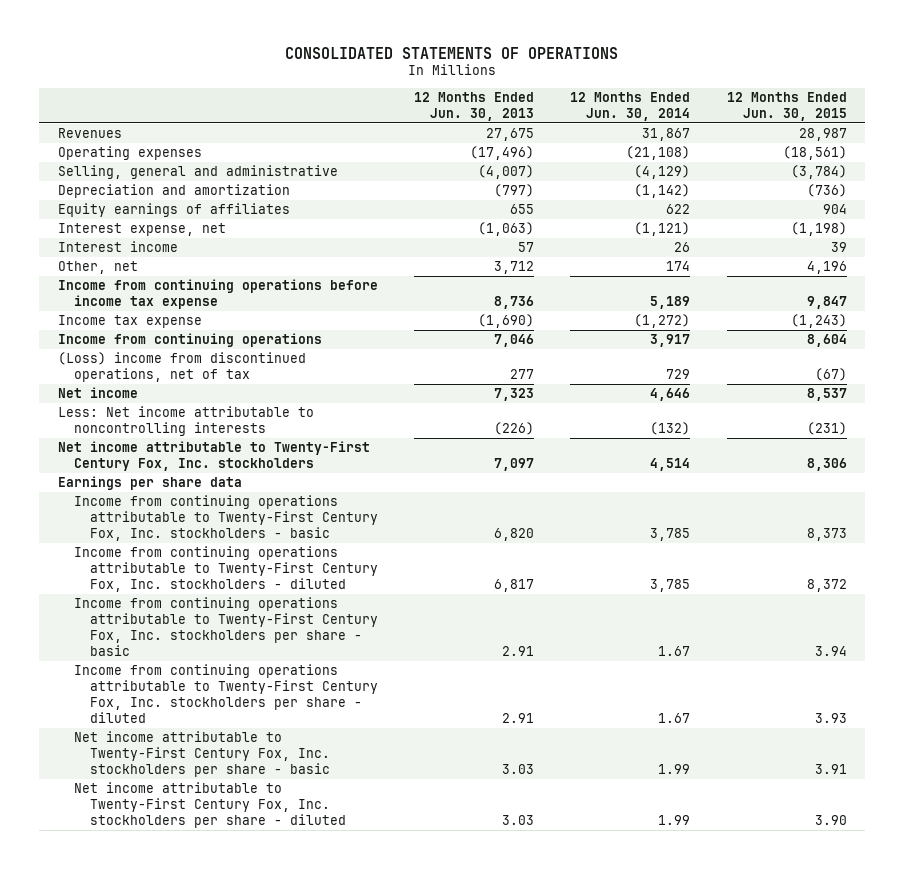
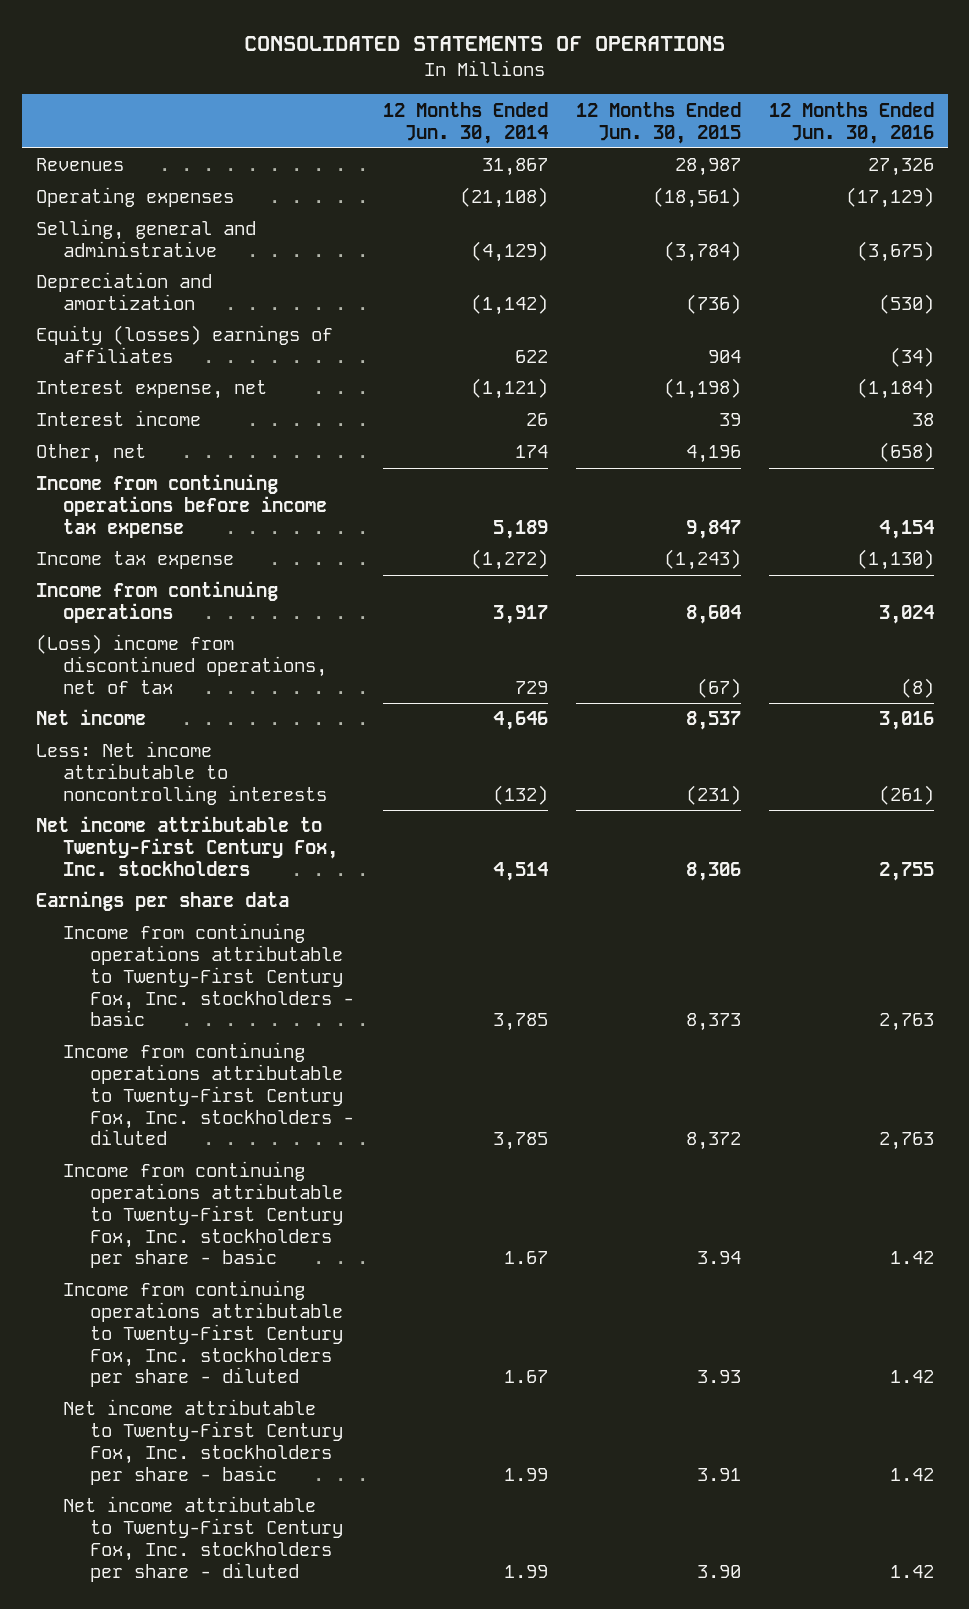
[414,91,535,121] 12 Months Ended Jun. 30, 2013 -> none
none -> [768,101,934,144] 12 Months Ended Jun. 30, 2016
[57,203,290,218] Equity earnings of affiliates -> [35,325,333,364] Equity (losses) earnings of affiliates

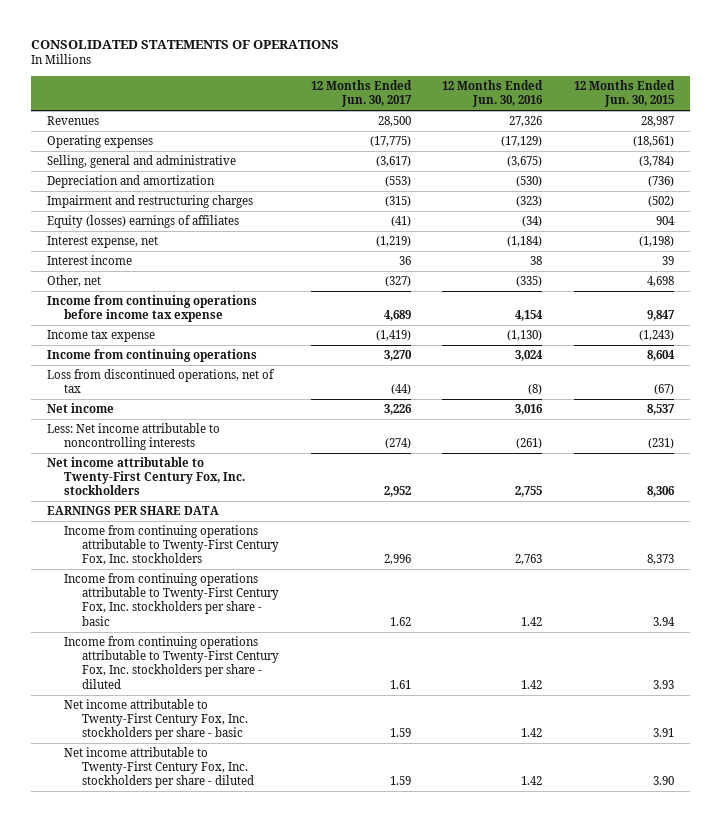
[382,101,548,144] 12 Months Ended Jun. 30, 2014 -> none
none -> [310,79,412,108] 12 Months Ended Jun. 30, 2017
none -> [47,195,254,209] Impairment and restructuring charges
[685,445,741,464] 4,196 -> [647,276,675,288] 4,698
[878,442,934,463] (658) -> [516,276,543,288] (335)
[35,634,327,694] (Loss) income from discontinued operations, net of tax -> [47,369,276,394] Loss from discontinued operations, net of tax
[62,1042,355,1146] Income from continuing operations attributable to Twenty-First Century Fox, Inc. stockholders - diluted -> none
[35,891,289,912] Earnings per share data -> [47,506,220,516] EARNINGS PER SHARE DATA
[62,923,355,1027] Income from continuing operations attributable to Twenty-First Century Fox, Inc. stockholders - basic -> [64,525,279,566] Income from continuing operations attributable to Twenty-First Century Fox, Inc. stockholders

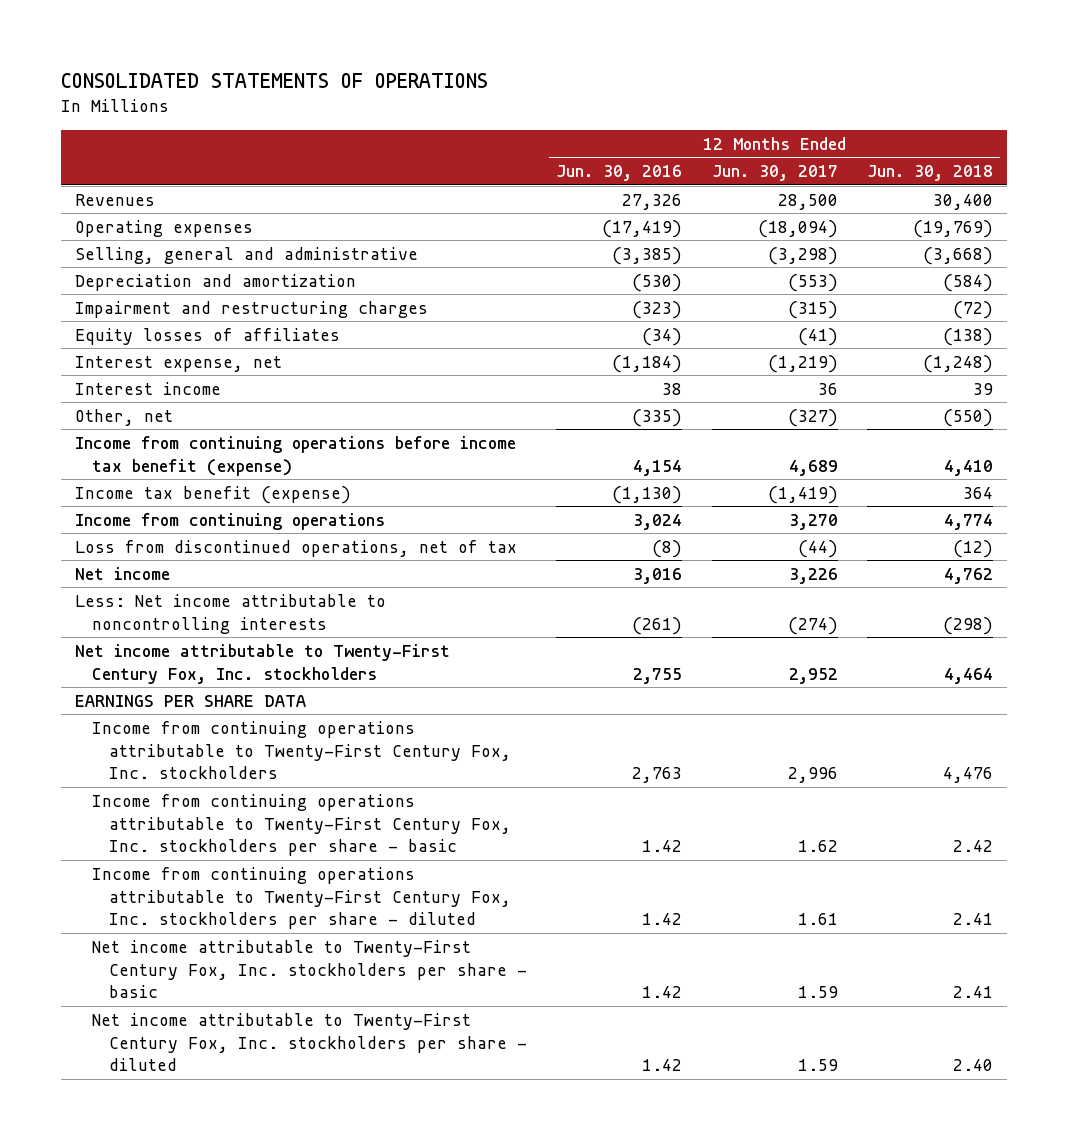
[574,79,676,108] 12 Months Ended Jun. 30, 2015 -> none
none -> [866,164,993,181] Jun. 30, 2018
[369,136,411,148] (17,775) -> [757,219,838,238] (18,094)
[501,136,543,148] (17,129) -> [602,219,683,238] (17,419)
[375,156,411,168] (3,617) -> [767,246,838,265] (3,298)
[507,156,543,168] (3,675) -> [612,246,683,265] (3,385)
[47,215,240,229] Equity (losses) earnings of affiliates -> [75,327,341,345] Equity losses of affiliates
[47,295,258,323] Income from continuing operations before income tax expense -> [75,435,517,476] Income from continuing operations before income tax benefit (expense)
[47,330,156,343] Income tax expense -> [75,485,352,504] Income tax benefit (expense)

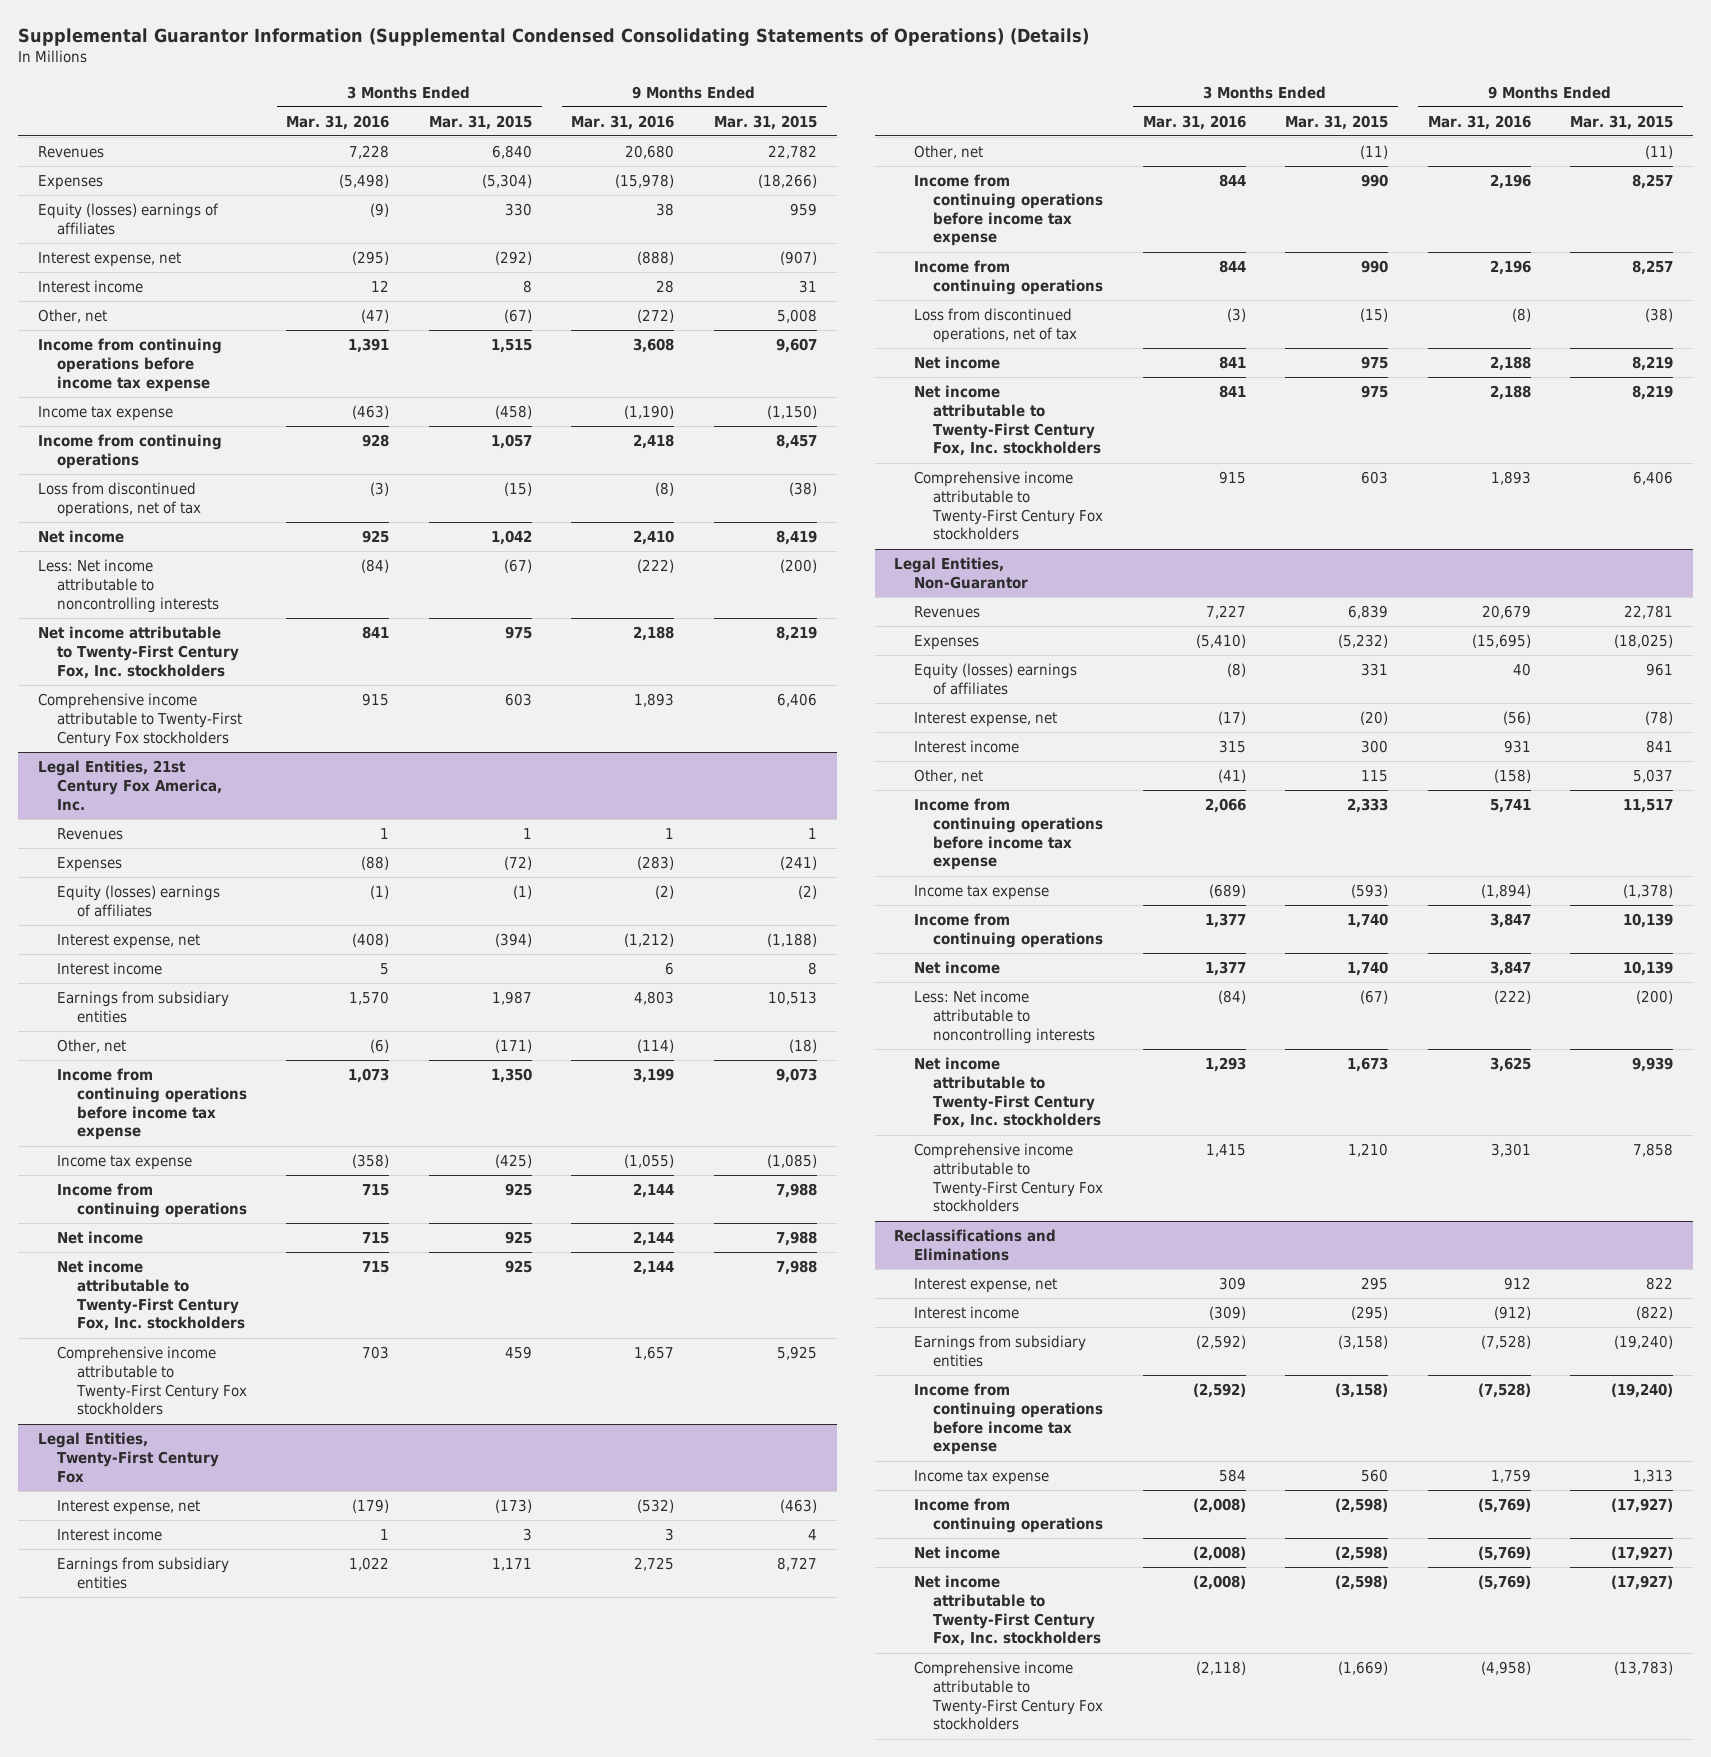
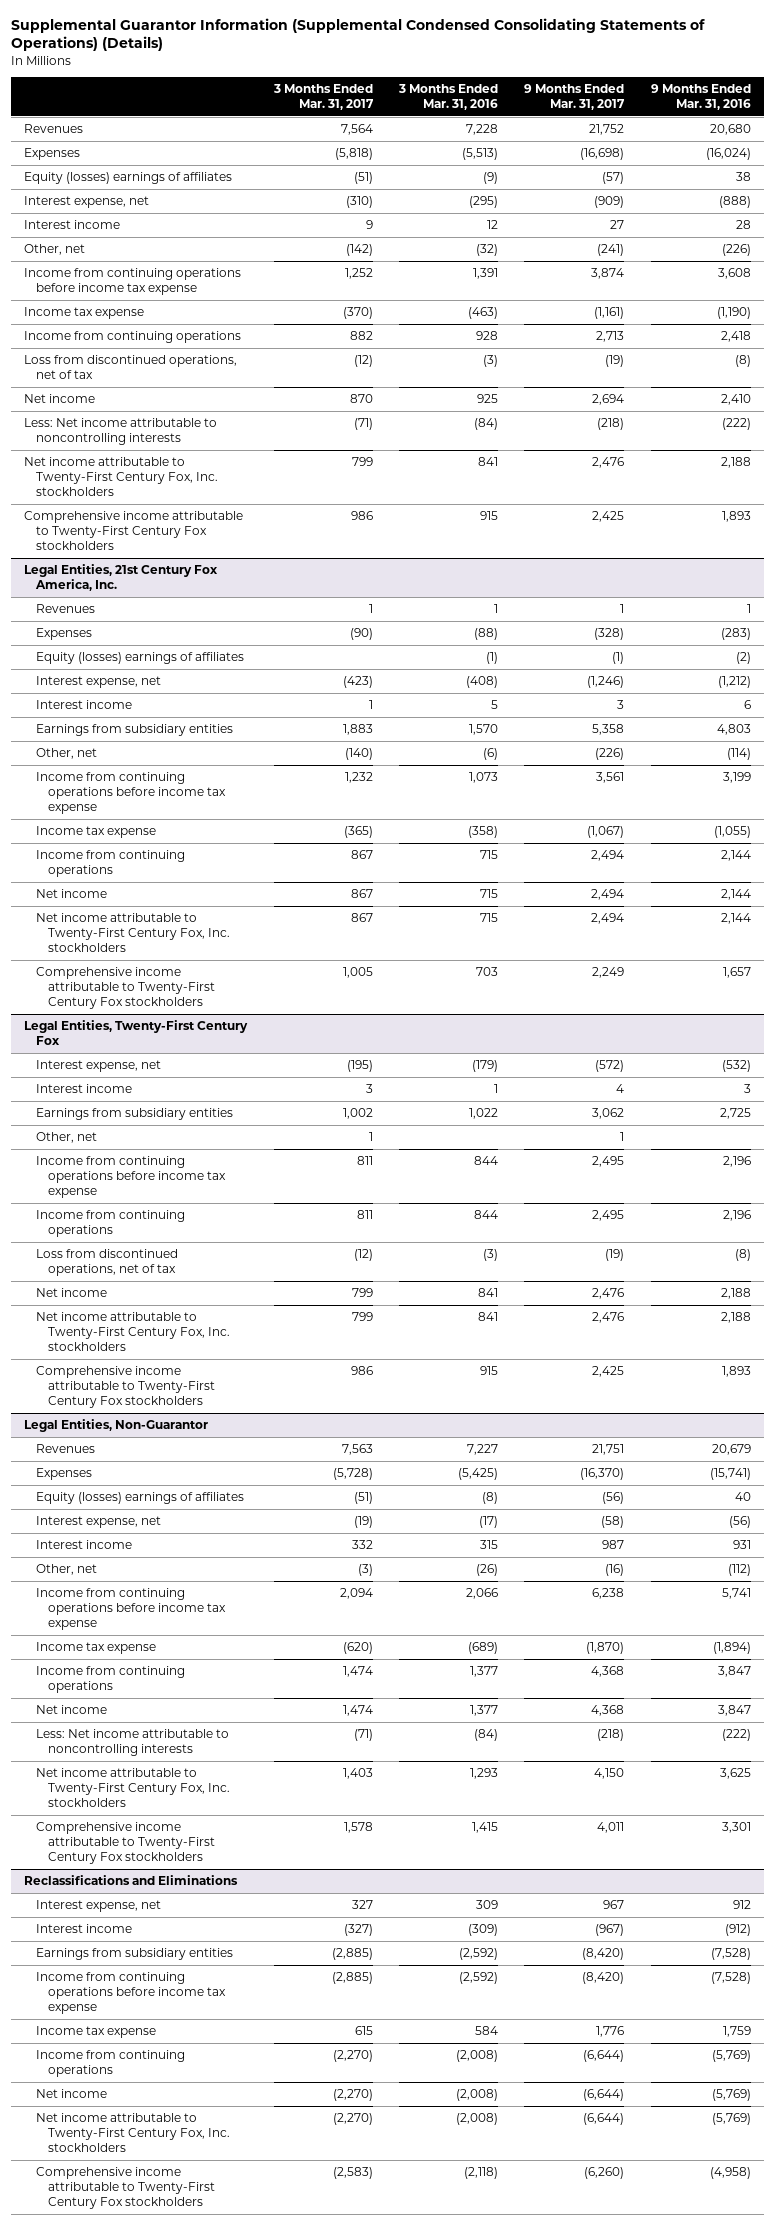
[428,114,532,130] Mar. 31, 2015 -> none
[713,114,817,130] Mar. 31, 2015 -> none
none -> [272,84,374,111] 3 Months Ended Mar. 31, 2017
none -> [524,84,626,111] 9 Months Ended Mar. 31, 2017
[339,174,390,189] (5,498) -> [461,148,498,161] (5,513)
[615,174,675,189] (15,978) -> [705,148,751,161] (16,024)
[361,309,390,324] (47) -> [475,244,498,257] (32)
[637,309,675,324] (272) -> [721,244,751,257] (226)
[1195,634,1246,649] (5,410) -> [457,1468,498,1481] (5,425)
[1471,634,1531,649] (15,695) -> [709,1468,751,1481] (15,741)
[1217,769,1246,784] (41) -> [475,1564,498,1577] (26)
[1493,769,1531,784] (158) -> [727,1564,751,1577] (112)

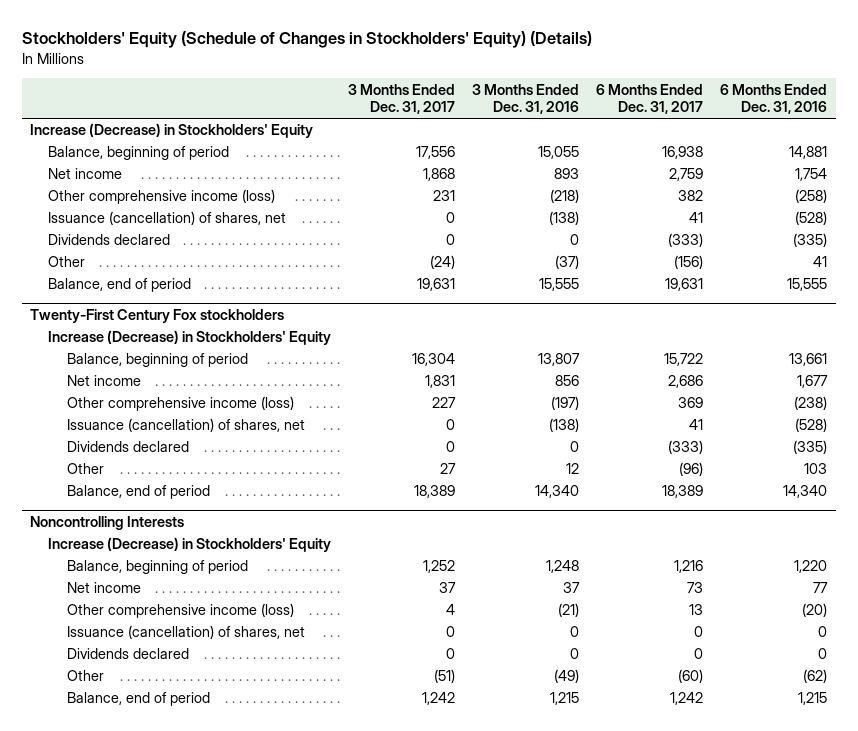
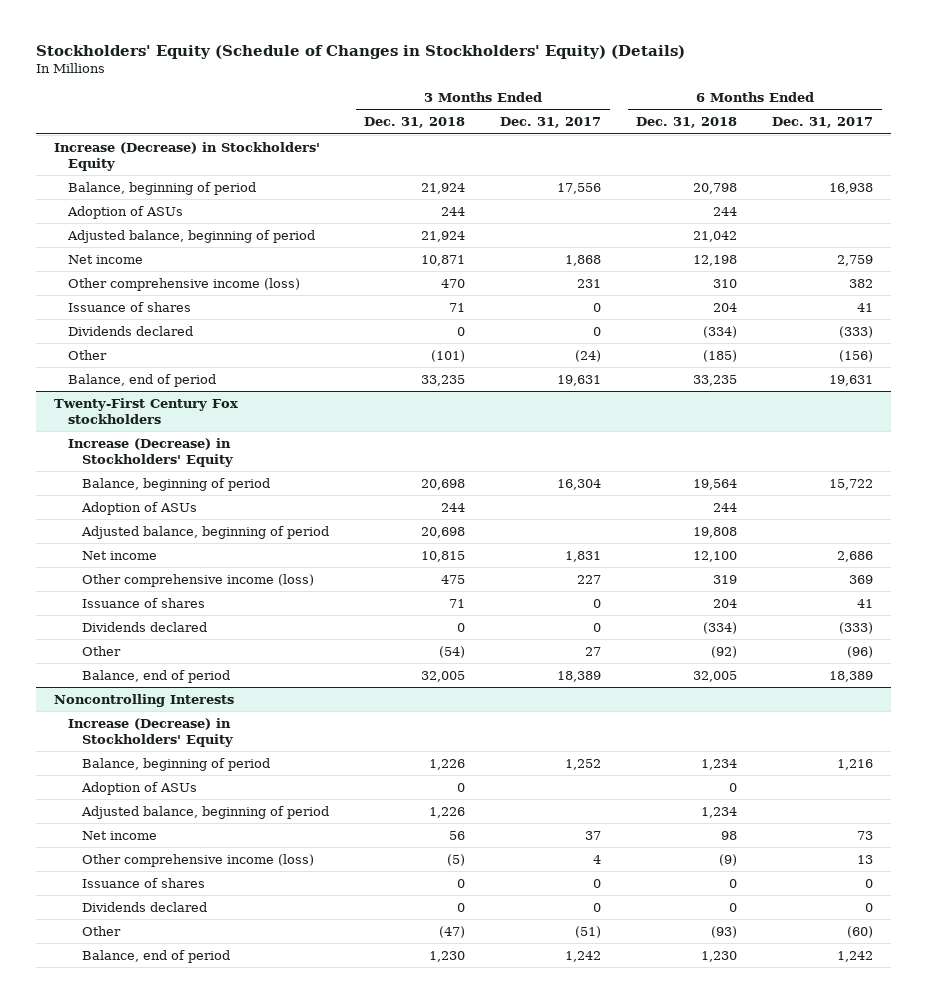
[472,83,580,115] 3 Months Ended Dec. 31, 2016 -> none
[720,83,828,115] 6 Months Ended Dec. 31, 2016 -> none
none -> [364,117,466,129] Dec. 31, 2018
none -> [636,117,738,129] Dec. 31, 2018
none -> [66,205,183,219] Adoption of ASUs
none -> [66,229,315,243] Adjusted balance, beginning of period
[48,211,287,226] Issuance (cancellation) of shares, net -> [67,301,191,312] Issuance of shares
none -> [81,501,198,515] Adoption of ASUs
none -> [81,525,330,539] Adjusted balance, beginning of period
[66,418,305,433] Issuance (cancellation) of shares, net -> [82,597,206,608] Issuance of shares
none -> [81,781,198,795] Adoption of ASUs
none -> [81,805,330,819] Adjusted balance, beginning of period
[66,625,305,640] Issuance (cancellation) of shares, net -> [82,877,206,888] Issuance of shares

